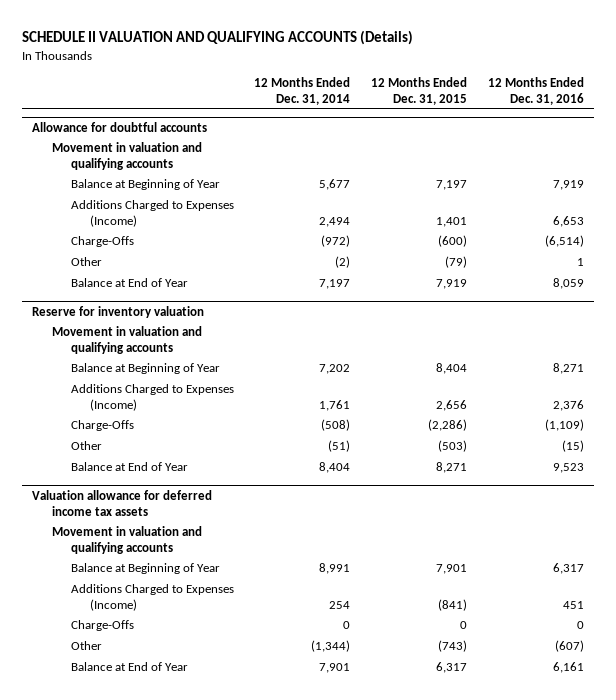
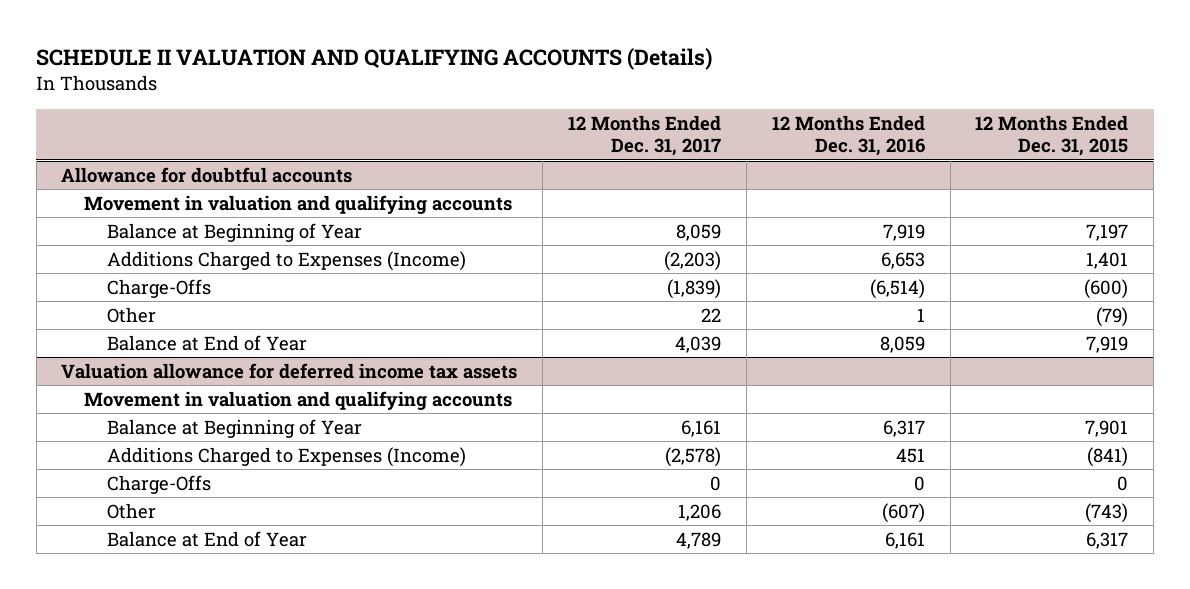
[254,77,351,105] 12 Months Ended Dec. 31, 2014 -> none
none -> [568,114,722,157] 12 Months Ended Dec. 31, 2017
[32,306,205,319] Reserve for inventory valuation -> none
[51,326,202,355] Movement in valuation and qualifying accounts -> none
[70,363,220,375] Balance at Beginning of Year -> none
[70,384,234,412] Additions Charged to Expenses (Income) -> none
[70,420,134,432] Charge-Offs -> none
[70,441,102,451] Other -> none
[70,462,188,472] Balance at End of Year -> none

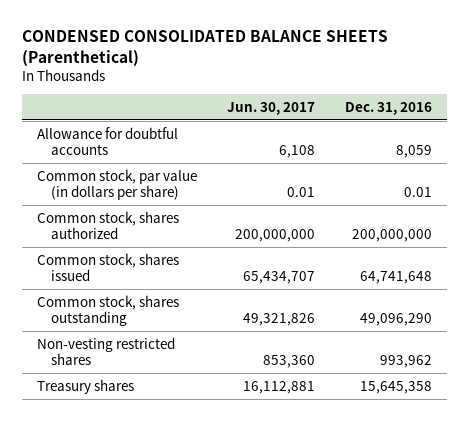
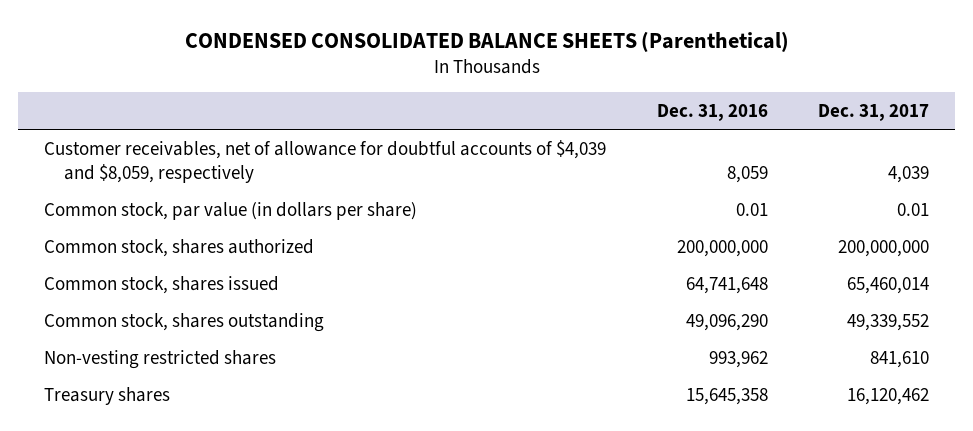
[226,101,315,115] Jun. 30, 2017 -> none
none -> [818,104,930,122] Dec. 31, 2017
[36,126,178,155] Allowance for doubtful accounts -> [43,139,606,184] Customer receivables, net of allowance for doubtful accounts of $4,039 and $8,059, respectively

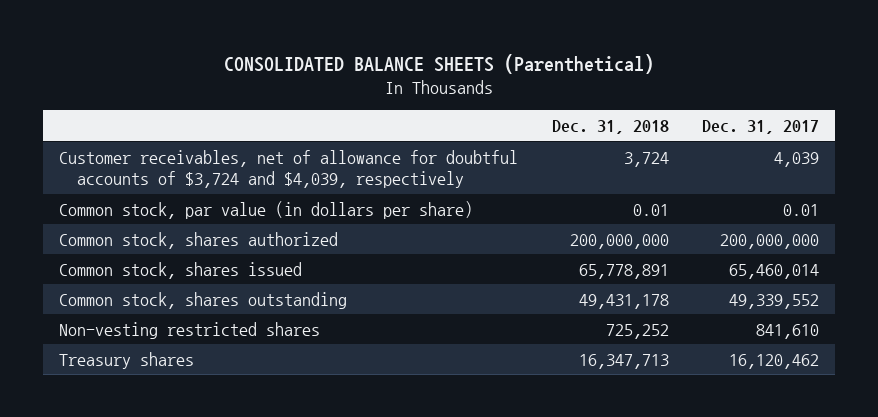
[184,30,789,52] CONDENSED CONSOLIDATED BALANCE SHEETS (Parenthetical) -> [224,53,655,74] CONSOLIDATED BALANCE SHEETS (Parenthetical)
[656,104,768,122] Dec. 31, 2016 -> none
none -> [551,120,669,135] Dec. 31, 2018
[43,139,606,184] Customer receivables, net of allowance for doubtful accounts of $4,039 and $8,059, respectively -> [59,149,519,189] Customer receivables, net of allowance for doubtful accounts of $3,724 and $4,039, respectively

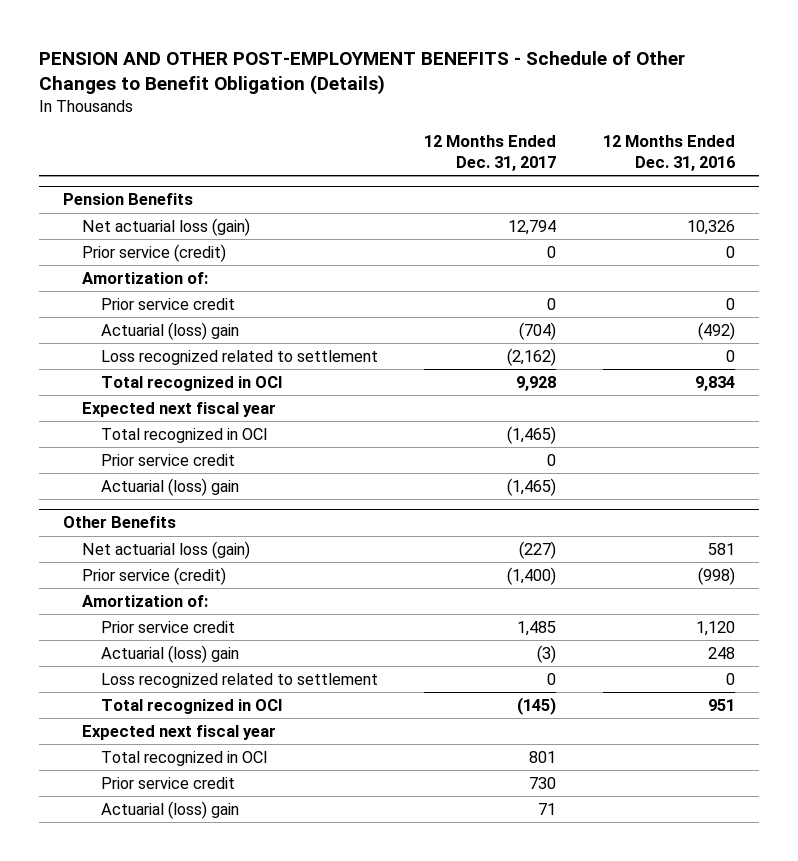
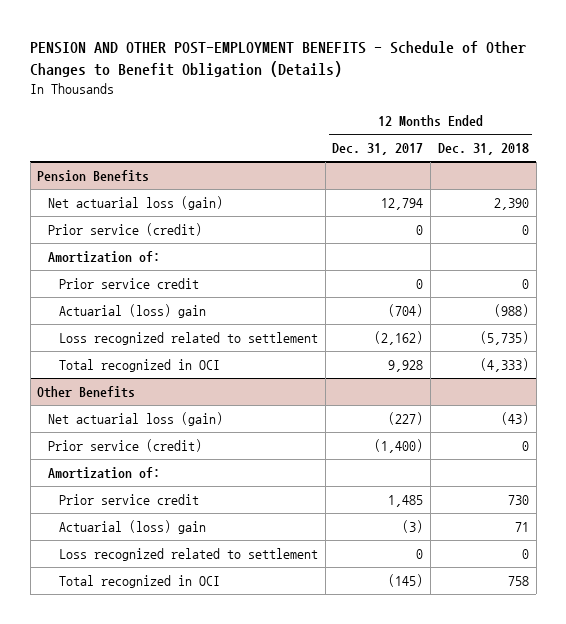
[603,135,736,171] 12 Months Ended Dec. 31, 2016 -> none
none -> [437,143,529,156] Dec. 31, 2018
[81,402,276,418] Expected next fiscal year -> none
[100,428,268,444] Total recognized in OCI -> none
[100,454,235,467] Prior service credit -> none
[100,478,239,497] Actuarial (loss) gain -> none
[81,725,276,741] Expected next fiscal year -> none
[100,751,268,767] Total recognized in OCI -> none
[100,777,235,790] Prior service credit -> none
[100,801,239,820] Actuarial (loss) gain -> none

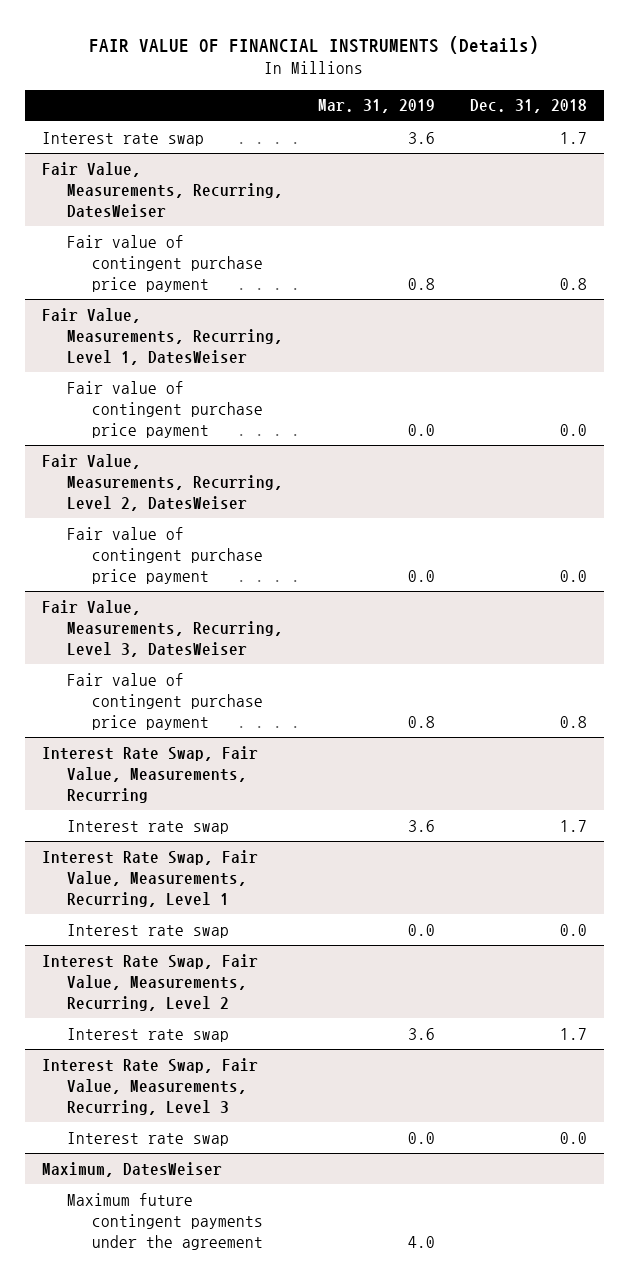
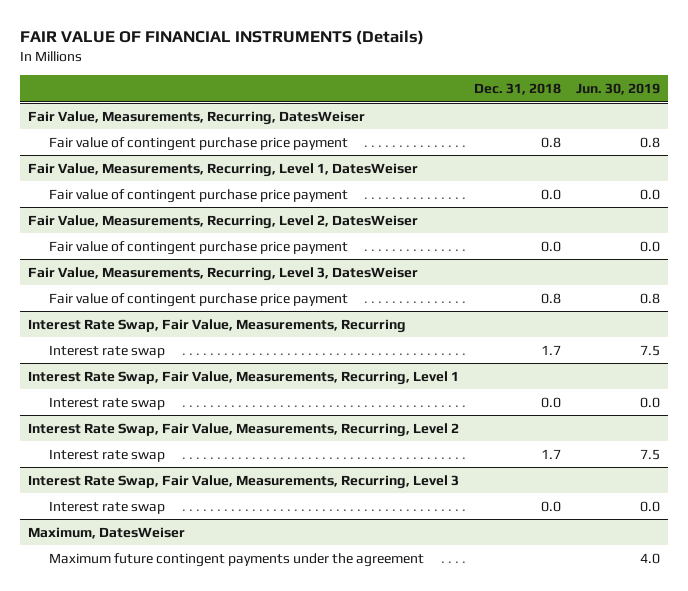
[317,99,435,114] Mar. 31, 2019 -> none
none -> [576,83,661,96] Jun. 30, 2019
[42,131,205,146] Interest rate swap -> none

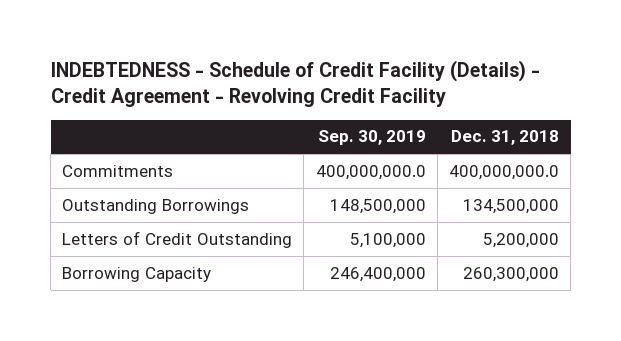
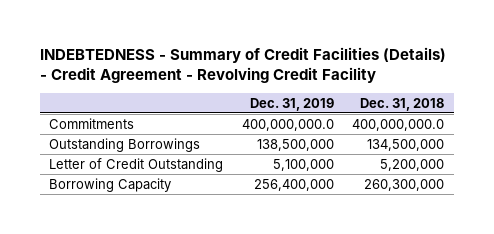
[50,59,540,107] INDEBTEDNESS - Schedule of Credit Facility (Details) - Credit Agreement - Revolving Credit Facility -> [39,46,446,83] INDEBTEDNESS - Summary of Credit Facilities (Details) - Credit Agreement - Revolving Credit Facility
[317,130,426,146] Sep. 30, 2019 -> none
none -> [249,97,334,111] Dec. 31, 2019
[62,230,293,248] Letters of Credit Outstanding -> [49,157,224,172] Letter of Credit Outstanding

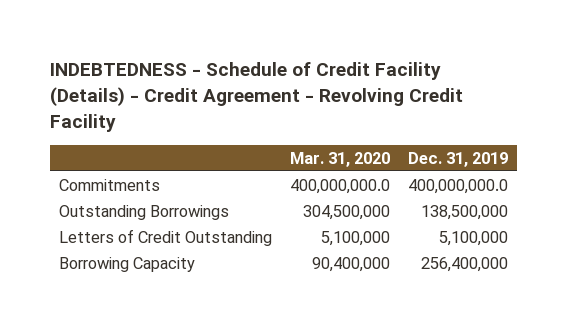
[39,46,446,83] INDEBTEDNESS - Summary of Credit Facilities (Details) - Credit Agreement - Revolving Credit Facility -> [49,61,463,132] INDEBTEDNESS - Schedule of Credit Facility (Details) - Credit Agreement - Revolving Credit Facility
[360,97,445,111] Dec. 31, 2018 -> none
none -> [289,151,390,167] Mar. 31, 2020
[49,157,224,172] Letter of Credit Outstanding -> [58,229,272,247] Letters of Credit Outstanding

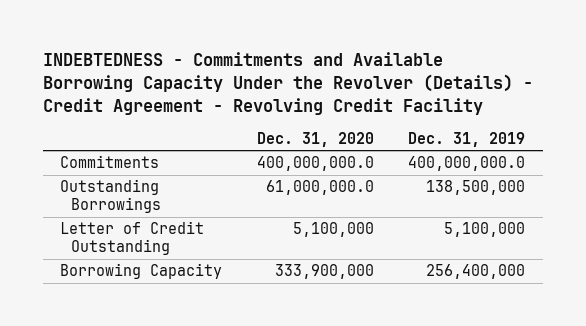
[49,61,463,132] INDEBTEDNESS - Schedule of Credit Facility (Details) - Credit Agreement - Revolving Credit Facility -> [43,51,534,115] INDEBTEDNESS - Commitments and Available Borrowing Capacity Under the Revolver (Details) - Credit Agreement - Revolving Credit Facility
[289,151,390,167] Mar. 31, 2020 -> none
none -> [256,131,374,147] Dec. 31, 2020
[58,229,272,247] Letters of Credit Outstanding -> [60,221,205,255] Letter of Credit Outstanding

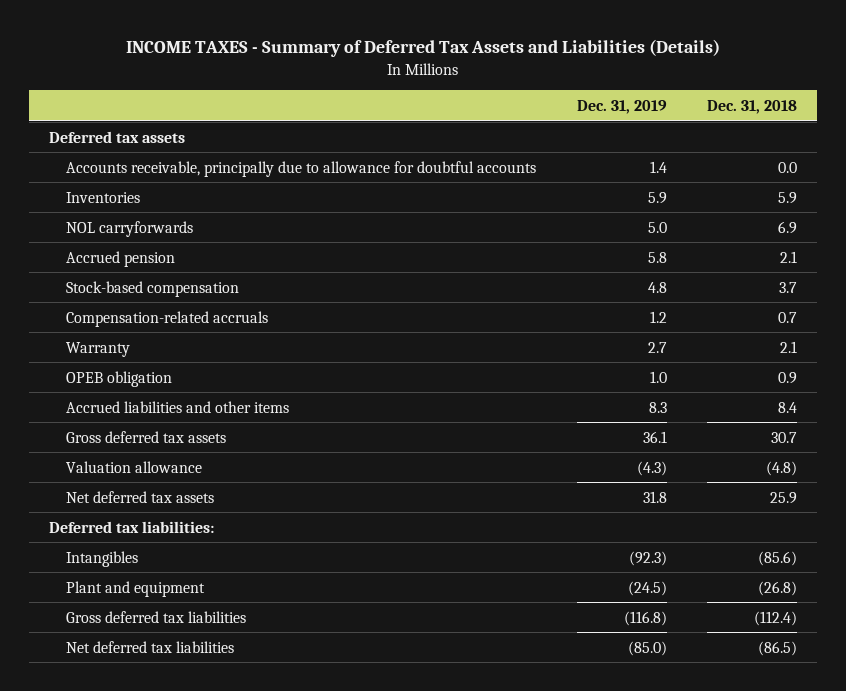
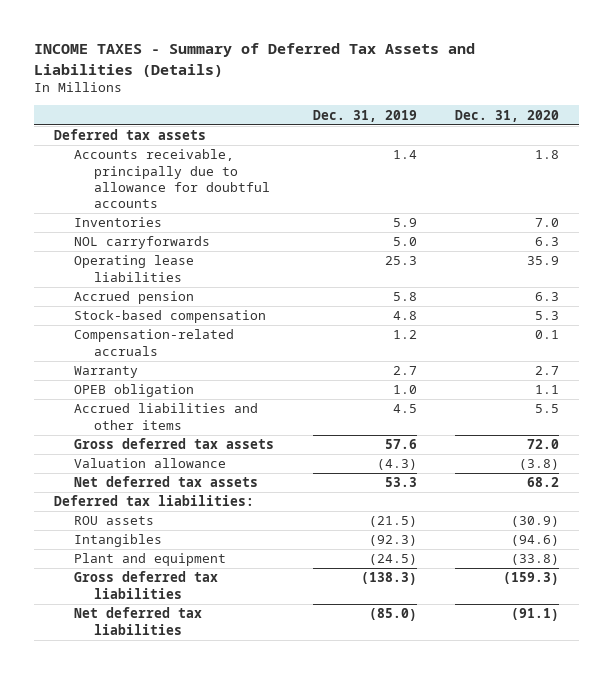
[706,99,797,114] Dec. 31, 2018 -> none
none -> [455,109,560,122] Dec. 31, 2020
none -> [73,255,194,282] Operating lease liabilities
[648,401,667,413] 8.3 -> [392,404,417,414] 4.5
[642,430,667,443] 36.1 -> [384,439,417,450] 57.6
[642,490,667,503] 31.8 -> [384,477,417,488] 53.3
none -> [73,516,154,526] ROU assets
[623,610,667,626] (116.8) -> [360,572,417,586] (138.3)

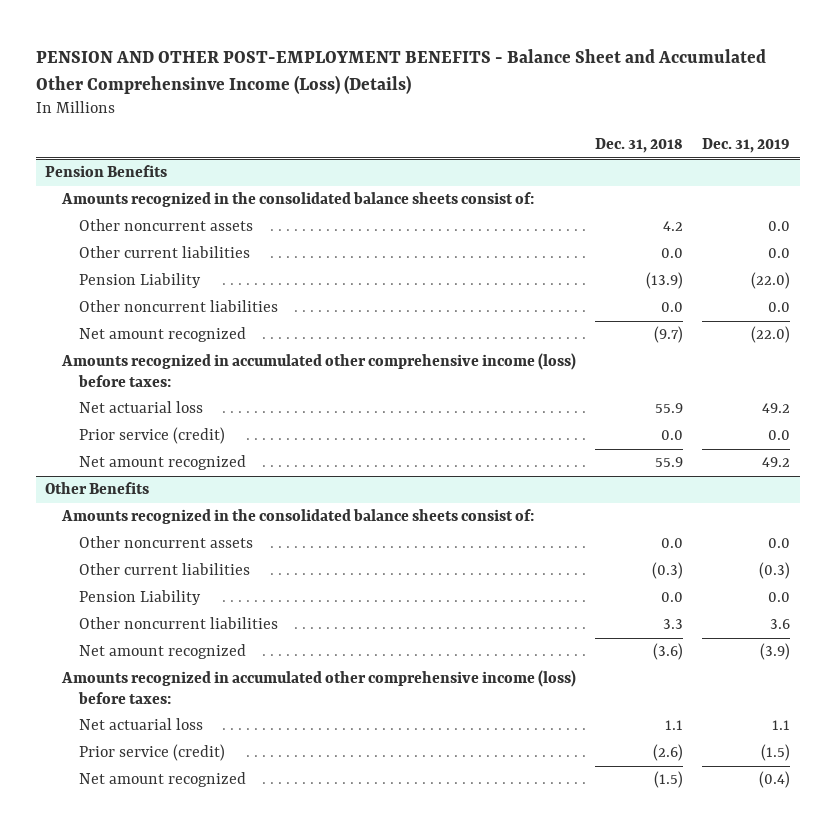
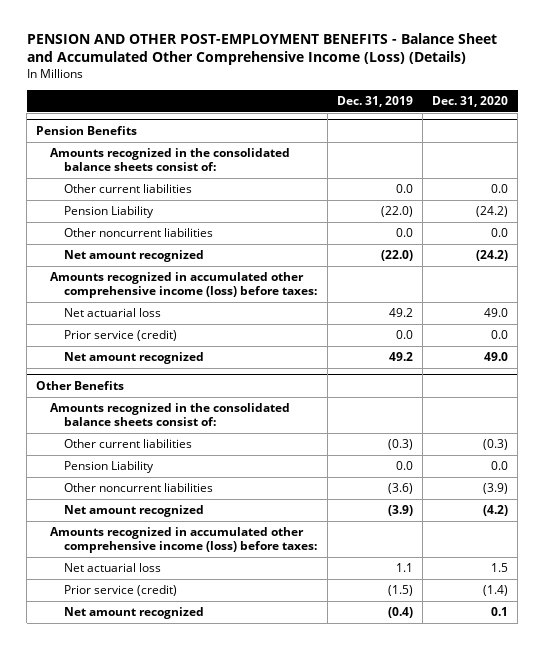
[35,48,766,94] PENSION AND OTHER POST-EMPLOYMENT BENEFITS - Balance Sheet and Accumulated Other Comprehensinve Income (Loss) (Details) -> [26,33,497,66] PENSION AND OTHER POST-EMPLOYMENT BENEFITS - Balance Sheet and Accumulated Other Comprehensive Income (Loss) (Details)
[595,138,684,154] Dec. 31, 2018 -> none
none -> [432,95,509,107] Dec. 31, 2020
[79,219,254,232] Other noncurrent assets -> none
[79,536,254,549] Other noncurrent assets -> none
[770,619,791,630] 3.6 -> [387,483,413,495] (3.6)

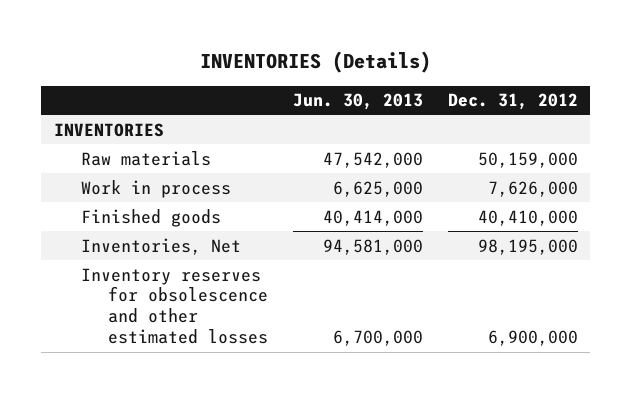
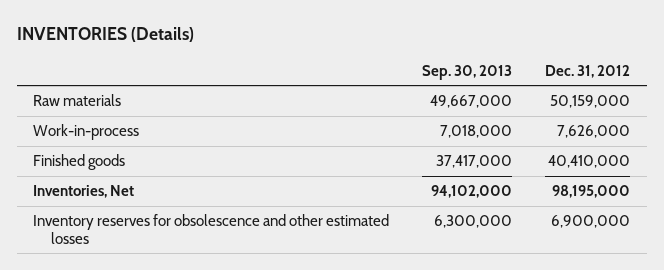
[292,93,423,111] Jun. 30, 2013 -> none
none -> [422,64,513,80] Sep. 30, 2013
[53,122,164,137] INVENTORIES -> none
[80,179,231,198] Work in process -> [33,124,140,141] Work-in-process

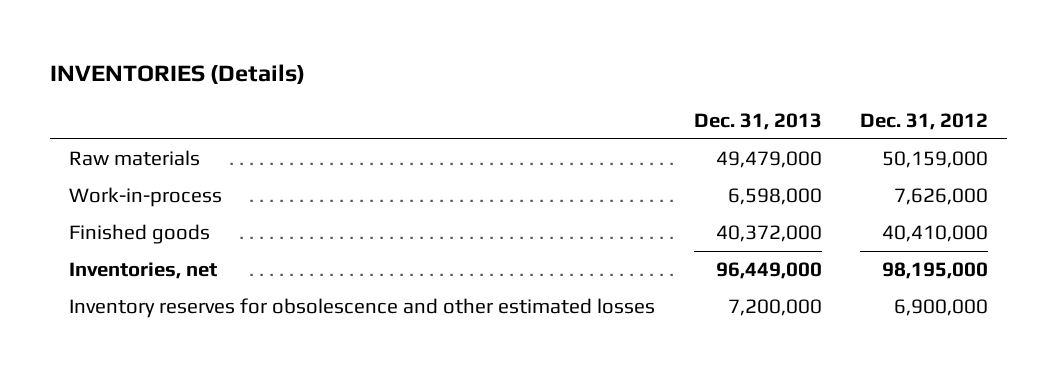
[422,64,513,80] Sep. 30, 2013 -> none
none -> [693,113,822,131] Dec. 31, 2013
[33,185,135,199] Inventories, Net -> [69,262,218,280] Inventories, net

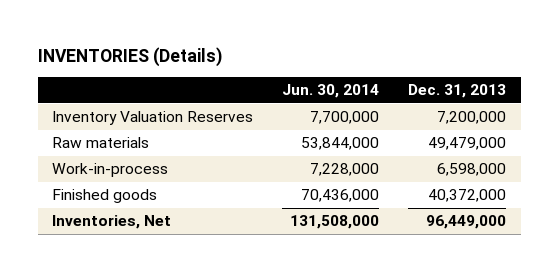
[860,113,989,131] Dec. 31, 2012 -> none
none -> [282,84,380,99] Jun. 30, 2014
none -> [52,111,254,126] Inventory Valuation Reserves
[69,298,656,319] Inventory reserves for obsolescence and other estimated losses -> none
[69,262,218,280] Inventories, net -> [52,215,172,230] Inventories, Net

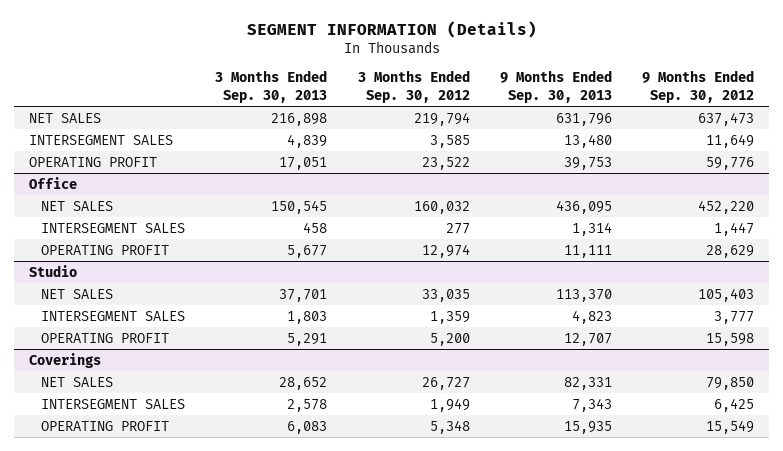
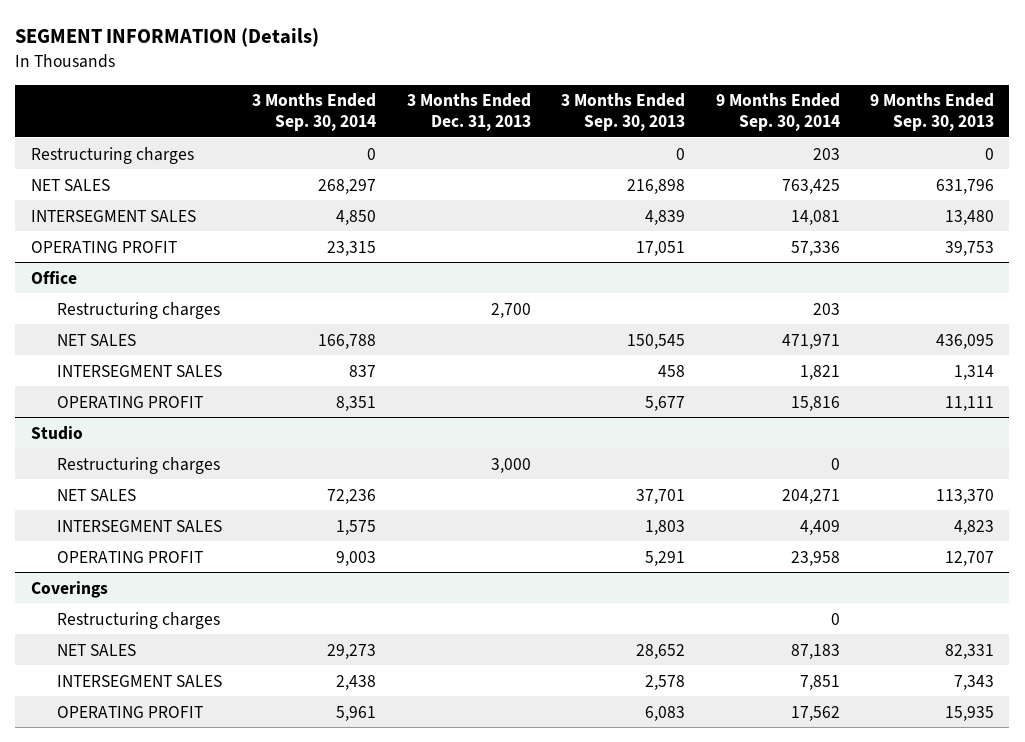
[357,70,470,103] 3 Months Ended Sep. 30, 2012 -> none
[642,70,755,103] 9 Months Ended Sep. 30, 2012 -> none
none -> [252,93,377,131] 3 Months Ended Sep. 30, 2014
none -> [406,93,531,131] 3 Months Ended Dec. 31, 2013
none -> [715,93,840,131] 9 Months Ended Sep. 30, 2014
none -> [30,146,194,164] Restructuring charges
none -> [56,301,220,319] Restructuring charges
none -> [56,456,220,474] Restructuring charges
none -> [56,611,220,629] Restructuring charges

